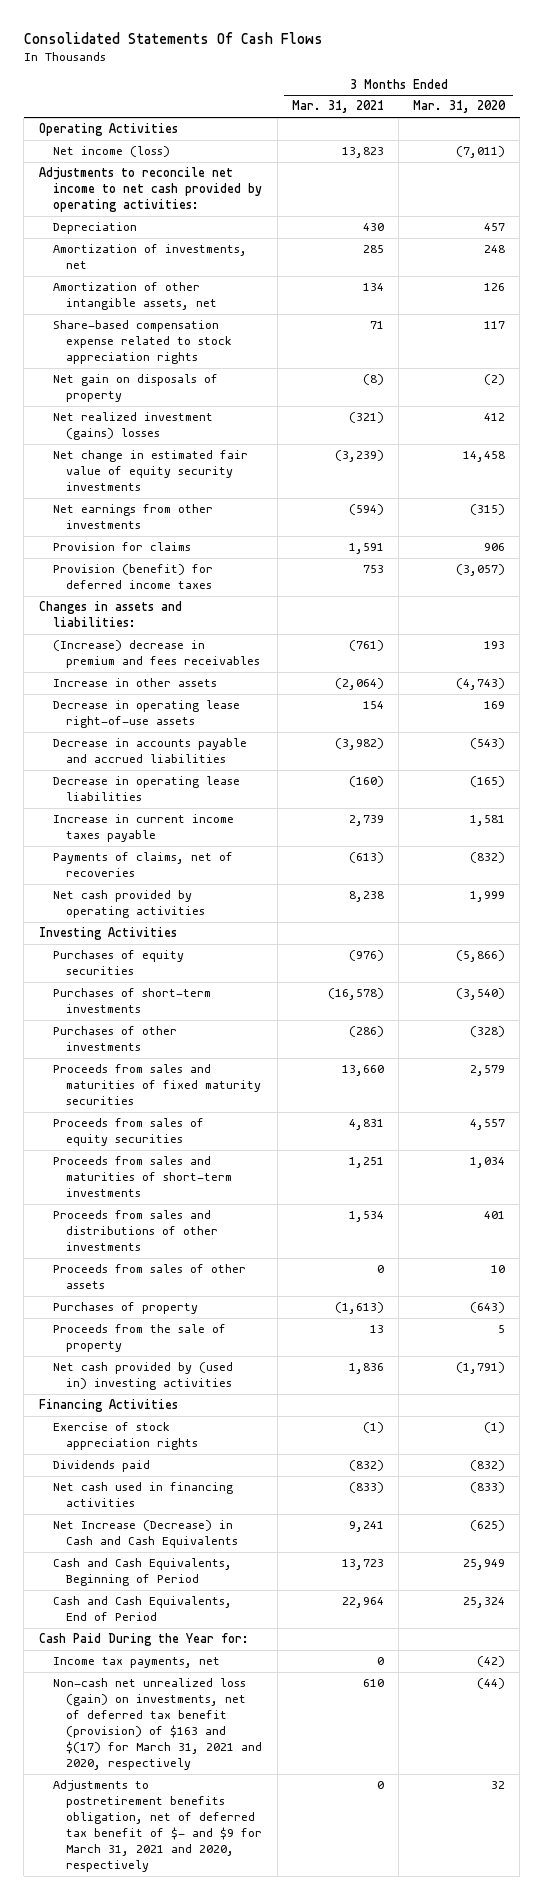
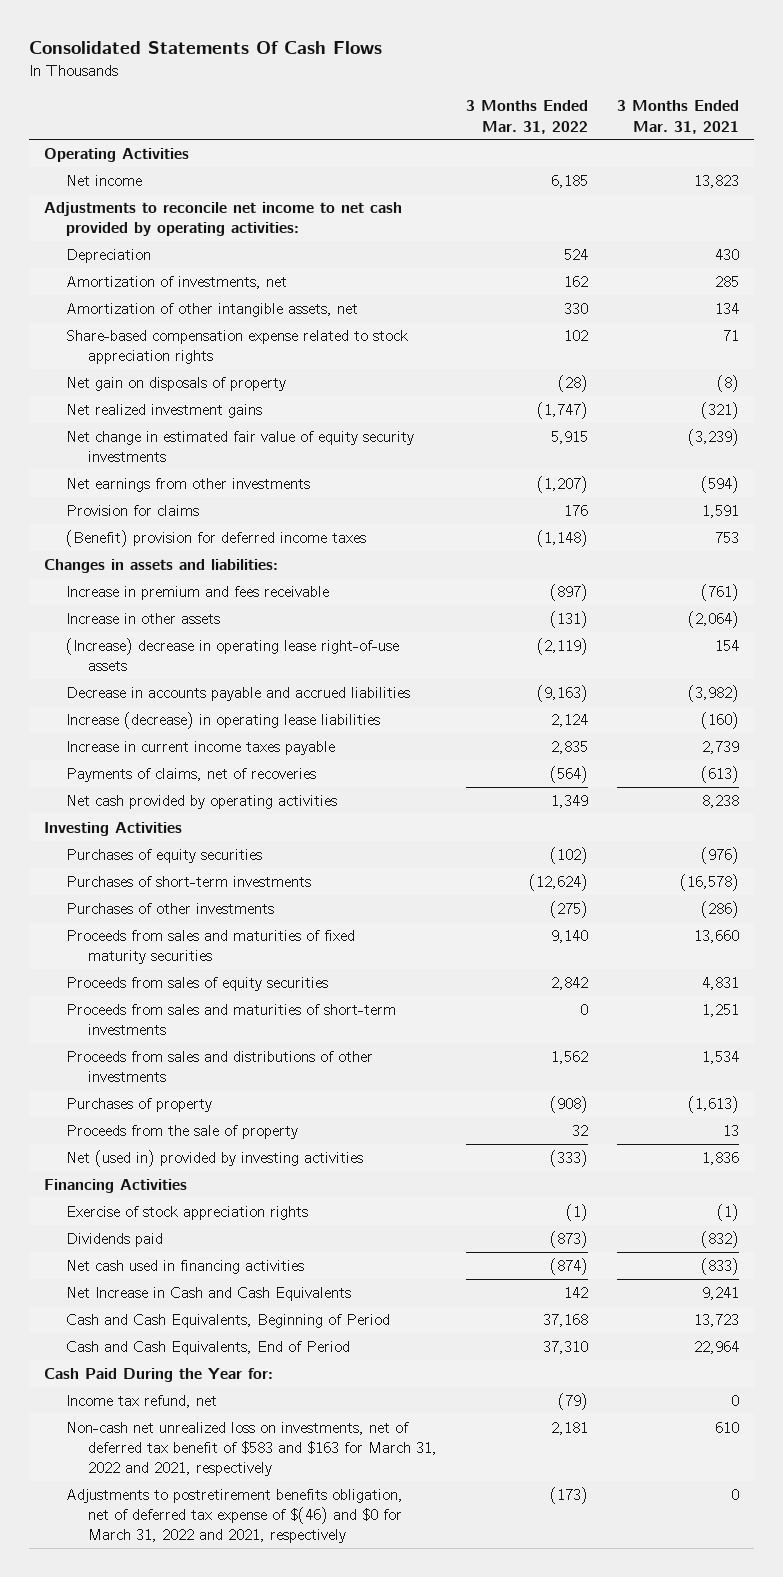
[413,100,507,114] Mar. 31, 2020 -> none
none -> [466,100,589,134] 3 Months Ended Mar. 31, 2022
[52,146,170,158] Net income (loss) -> [66,174,143,186] Net income
[52,412,213,441] Net realized investment (gains) losses -> [66,403,263,418] Net realized investment gains
[52,564,213,590] Provision (benefit) for deferred income taxes -> [66,529,367,547] (Benefit) provision for deferred income taxes
[52,640,261,669] (Increase) decrease in premium and fees receivables -> [66,585,330,600] Increase in premium and fees receivable
[52,700,240,729] Decrease in operating lease right-of-use assets -> [66,637,400,672] (Increase) decrease in operating lease right-of-use assets
[52,776,240,802] Decrease in operating lease liabilities -> [66,711,381,729] Increase (decrease) in operating lease liabilities
[52,1264,246,1290] Proceeds from sales of other assets -> none
[52,1362,233,1391] Net cash provided by (used in) investing activities -> [66,1149,364,1167] Net (used in) provided by investing activities
[52,1520,239,1549] Net Increase (Decrease) in Cash and Cash Equivalents -> [66,1286,352,1301] Net Increase in Cash and Cash Equivalents
[52,1657,220,1669] Income tax payments, net -> [66,1394,218,1408] Income tax refund, net
[52,1678,263,1771] Non-cash net unrealized loss (gain) on investments, net of deferred tax benefit (provision) of $163 and $(17) for March 31, 2021 and 2020, respectively -> [66,1421,438,1477] Non-cash net unrealized loss on investments, net of deferred tax benefit of $583 and $163 for March 31, 2022 and 2021, respectively
[52,1780,263,1873] Adjustments to postretirement benefits obligation, net of deferred tax benefit of $- and $9 for March 31, 2021 and 2020, respectively -> [66,1488,404,1544] Adjustments to postretirement benefits obligation, net of deferred tax expense of $(46) and $0 for March 31, 2022 and 2021, respectively

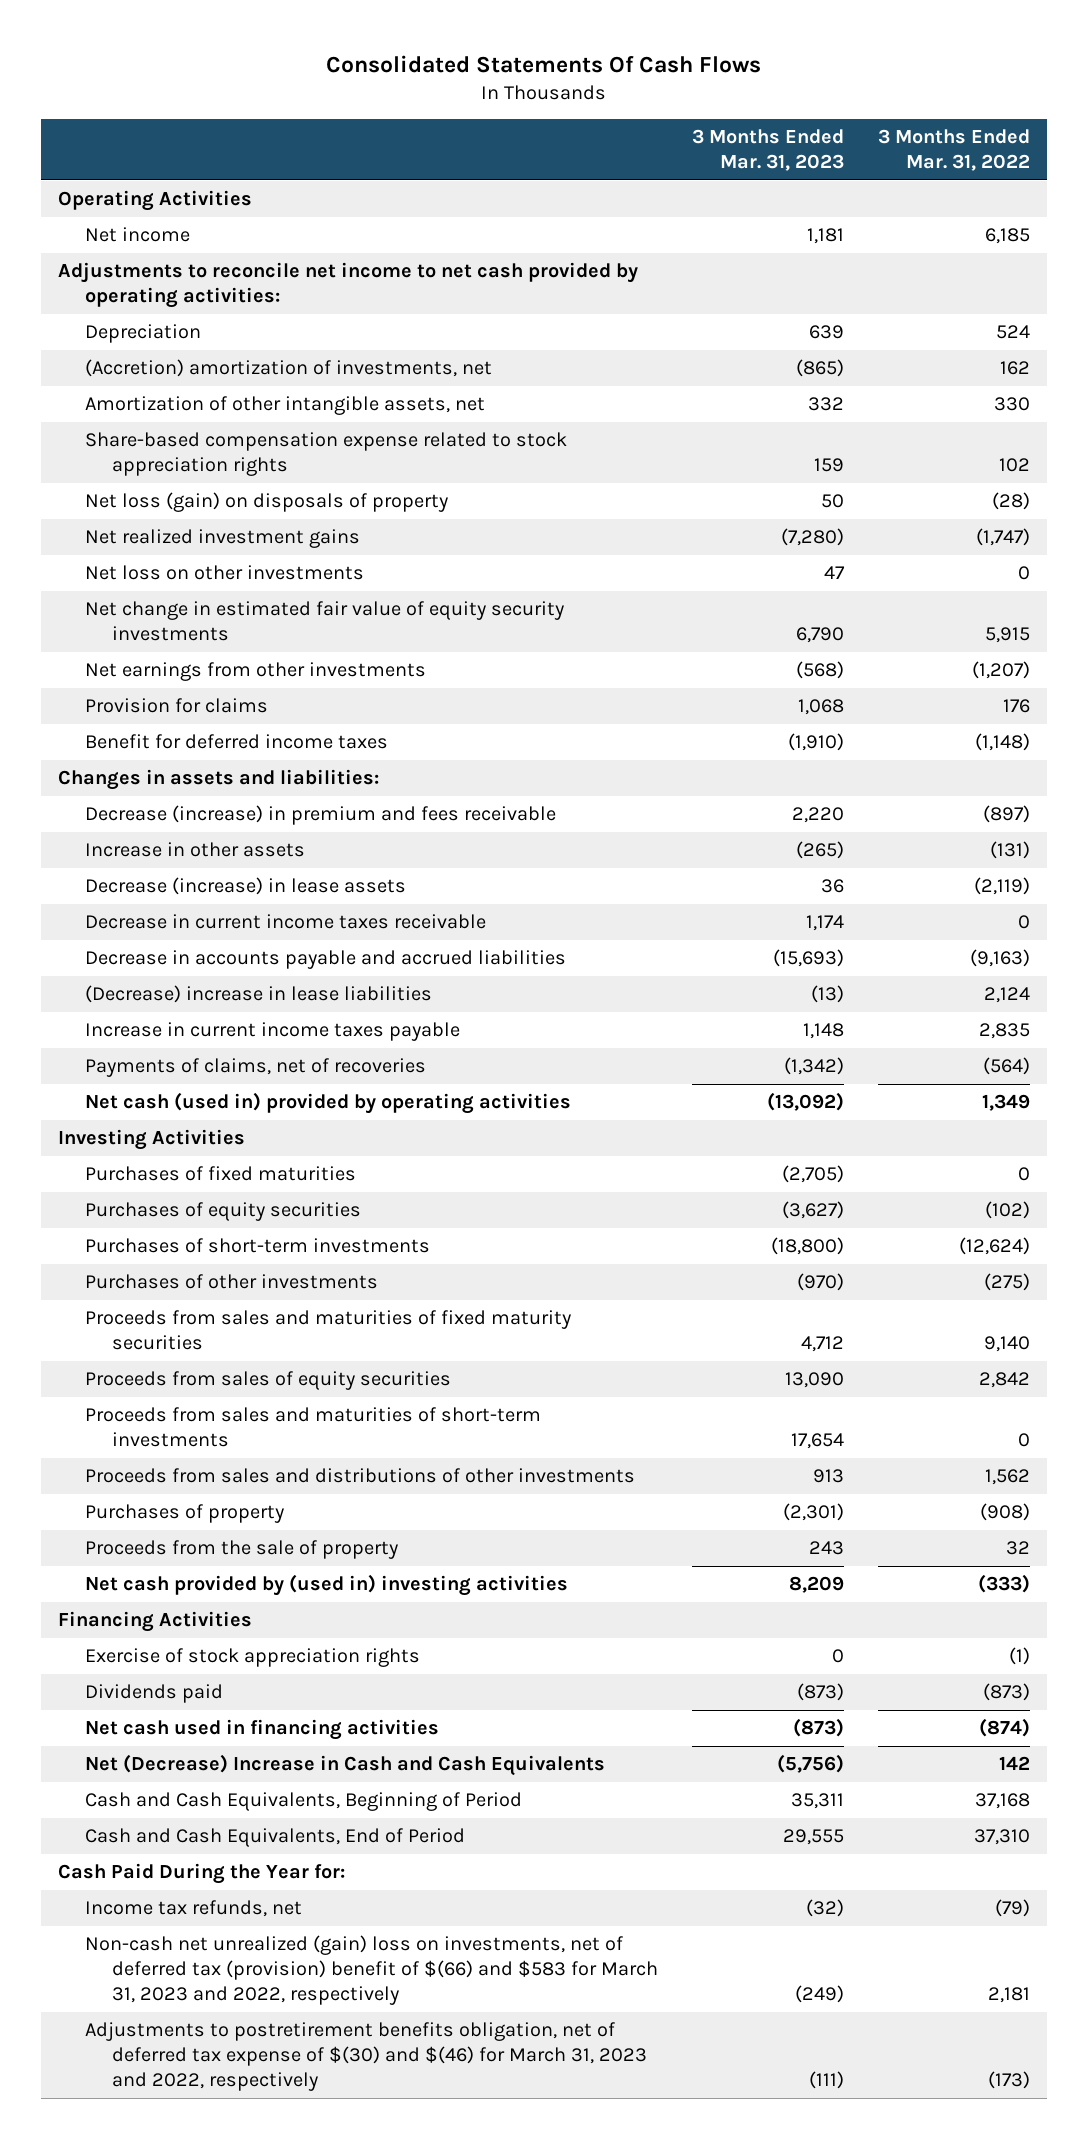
[617,100,740,134] 3 Months Ended Mar. 31, 2021 -> none
none -> [692,128,845,171] 3 Months Ended Mar. 31, 2023
[66,275,288,289] Amortization of investments, net -> [84,359,492,378] (Accretion) amortization of investments, net
[66,376,287,391] Net gain on disposals of property -> [84,492,448,513] Net loss (gain) on disposals of property
none -> [84,565,364,581] Net loss on other investments
[66,529,367,547] (Benefit) provision for deferred income taxes -> [84,734,388,750] Benefit for deferred income taxes
[66,585,330,600] Increase in premium and fees receivable -> [84,805,556,826] Decrease (increase) in premium and fees receivable
[66,637,400,672] (Increase) decrease in operating lease right-of-use assets -> [84,877,406,896] Decrease (increase) in lease assets
none -> [84,914,486,930] Decrease in current income taxes receivable
[66,711,381,729] Increase (decrease) in operating lease liabilities -> [84,985,432,1004] (Decrease) increase in lease liabilities
[66,794,338,809] Net cash provided by operating activities -> [84,1092,571,1115] Net cash (used in) provided by operating activities
none -> [84,1166,356,1182] Purchases of fixed maturities
[66,1149,364,1167] Net (used in) provided by investing activities -> [84,1574,568,1597] Net cash provided by (used in) investing activities
[66,1286,352,1301] Net Increase in Cash and Cash Equivalents -> [84,1754,605,1777] Net (Decrease) Increase in Cash and Cash Equivalents
[66,1394,218,1408] Income tax refund, net -> [84,1900,302,1918] Income tax refunds, net
[66,1421,438,1477] Non-cash net unrealized loss on investments, net of deferred tax benefit of $583 and $163 for March 31, 2022 and 2021, respectively -> [84,1935,659,2006] Non-cash net unrealized (gain) loss on investments, net of deferred tax (provision) benefit of $(66) and $583 for March 31, 2023 and 2022, respectively
[66,1488,404,1544] Adjustments to postretirement benefits obligation, net of deferred tax expense of $(46) and $0 for March 31, 2022 and 2021, respectively -> [84,2022,648,2092] Adjustments to postretirement benefits obligation, net of deferred tax expense of $(30) and $(46) for March 31, 2023 and 2022, respectively

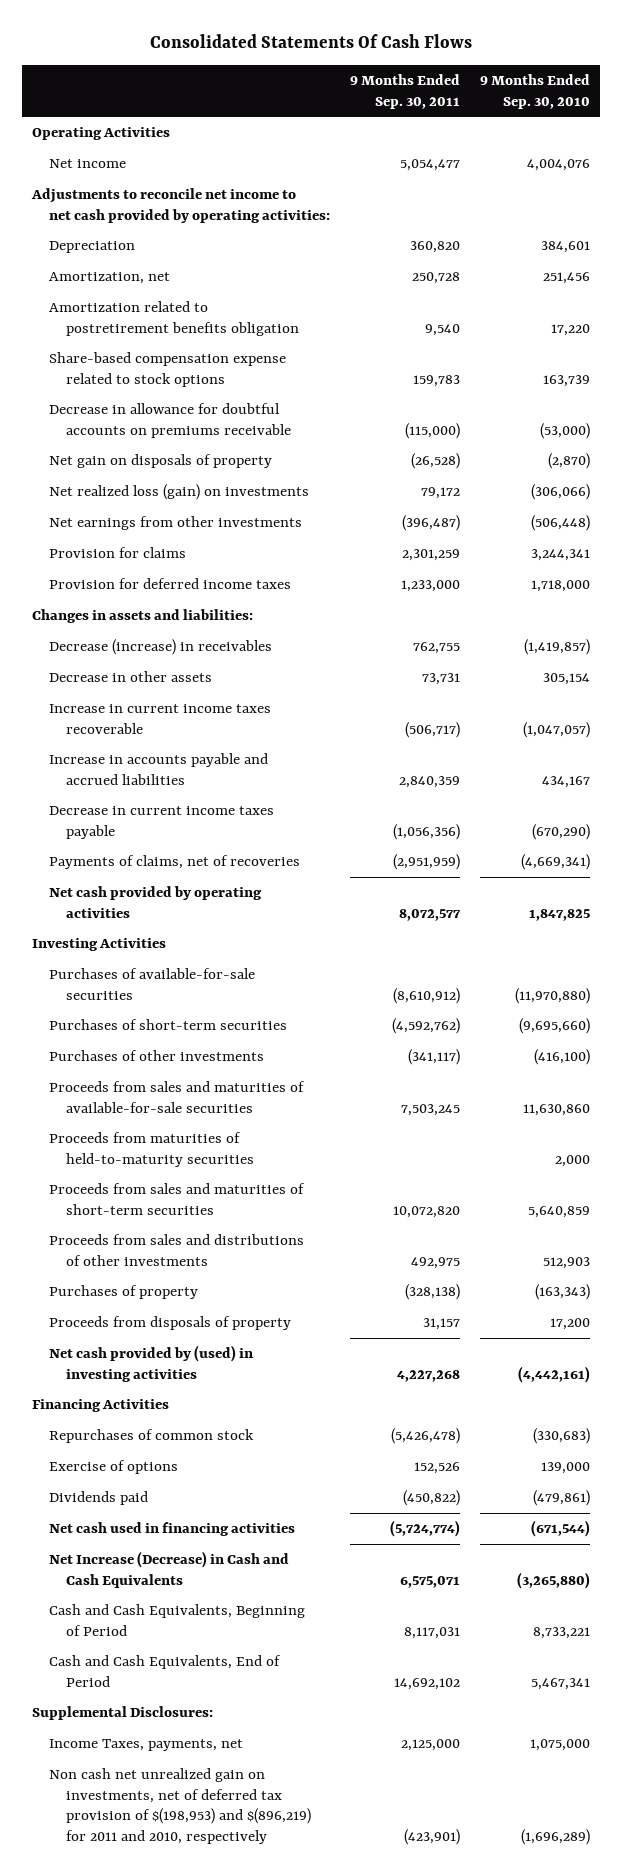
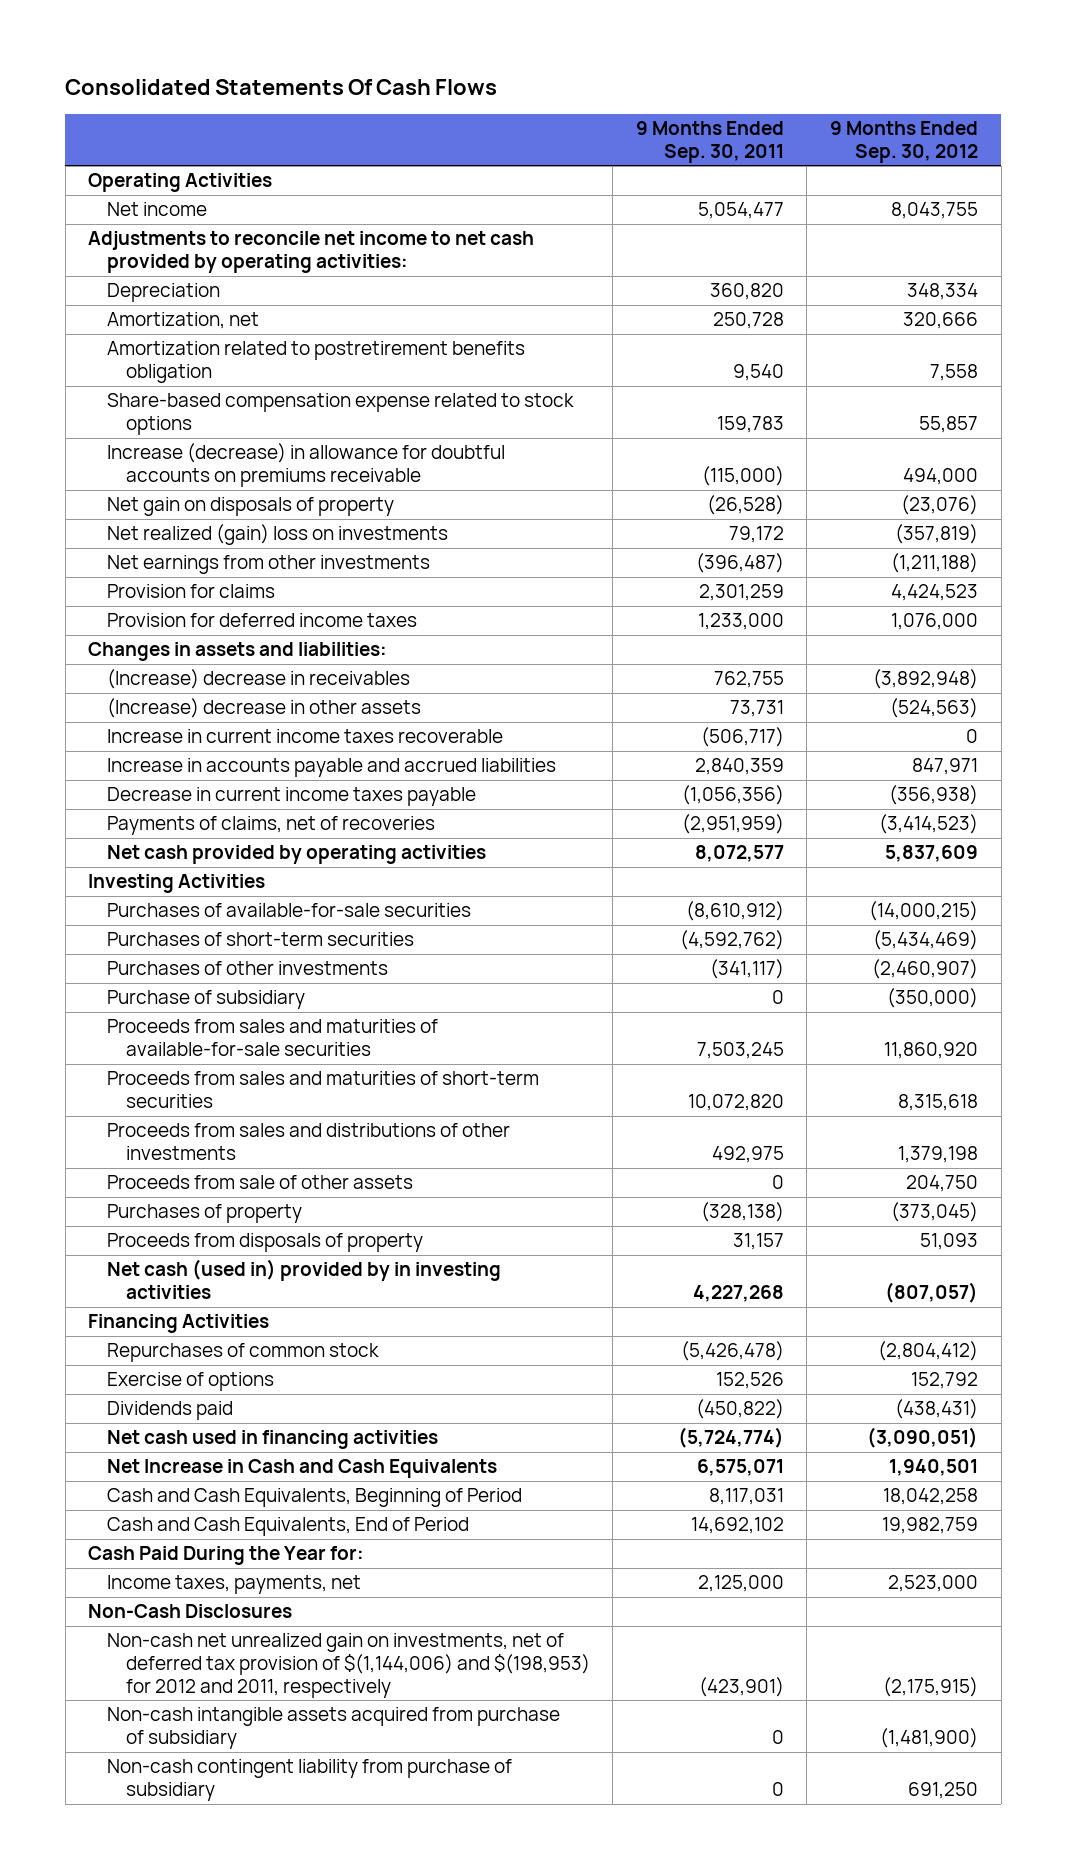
[479,74,590,109] 9 Months Ended Sep. 30, 2010 -> none
none -> [830,121,979,163] 9 Months Ended Sep. 30, 2012
[48,403,292,438] Decrease in allowance for doubtful accounts on premiums receivable -> [106,443,505,488] Increase (decrease) in allowance for doubtful accounts on premiums receivable
[48,484,309,501] Net realized loss (gain) on investments -> [106,524,448,546] Net realized (gain) loss on investments
[48,639,272,656] Decrease (increase) in receivables -> [106,669,410,690] (Increase) decrease in receivables
[48,671,212,683] Decrease in other assets -> [106,698,421,719] (Increase) decrease in other assets
none -> [106,990,305,1010] Purchase of subsidiary
[48,1132,255,1167] Proceeds from maturities of held-to-maturity securities -> none
none -> [106,1175,413,1190] Proceeds from sale of other assets
[48,1345,253,1382] Net cash provided by (used) in investing activities -> [106,1259,501,1300] Net cash (used in) provided by in investing activities
[48,1551,289,1588] Net Increase (Decrease) in Cash and Cash Equivalents -> [106,1459,497,1479] Net Increase in Cash and Cash Equivalents
[31,1706,213,1721] Supplemental Disclosures: -> none
none -> [88,1546,365,1566] Cash Paid During the Year for:
[48,1739,243,1752] Income Taxes, payments, net -> [106,1575,361,1595] Income taxes, payments, net
none -> [88,1604,293,1619] Non-Cash Disclosures
[48,1768,312,1844] Non cash net unrealized gain on investments, net of deferred tax provision of $(198,953) and $(896,219) for 2011 and 2010, respectively -> [106,1633,590,1698] Non-cash net unrealized gain on investments, net of deferred tax provision of $(1,144,006) and $(198,953) for 2012 and 2011, respectively
none -> [106,1707,560,1750] Non-cash intangible assets acquired from purchase of subsidiary
none -> [106,1759,512,1802] Non-cash contingent liability from purchase of subsidiary

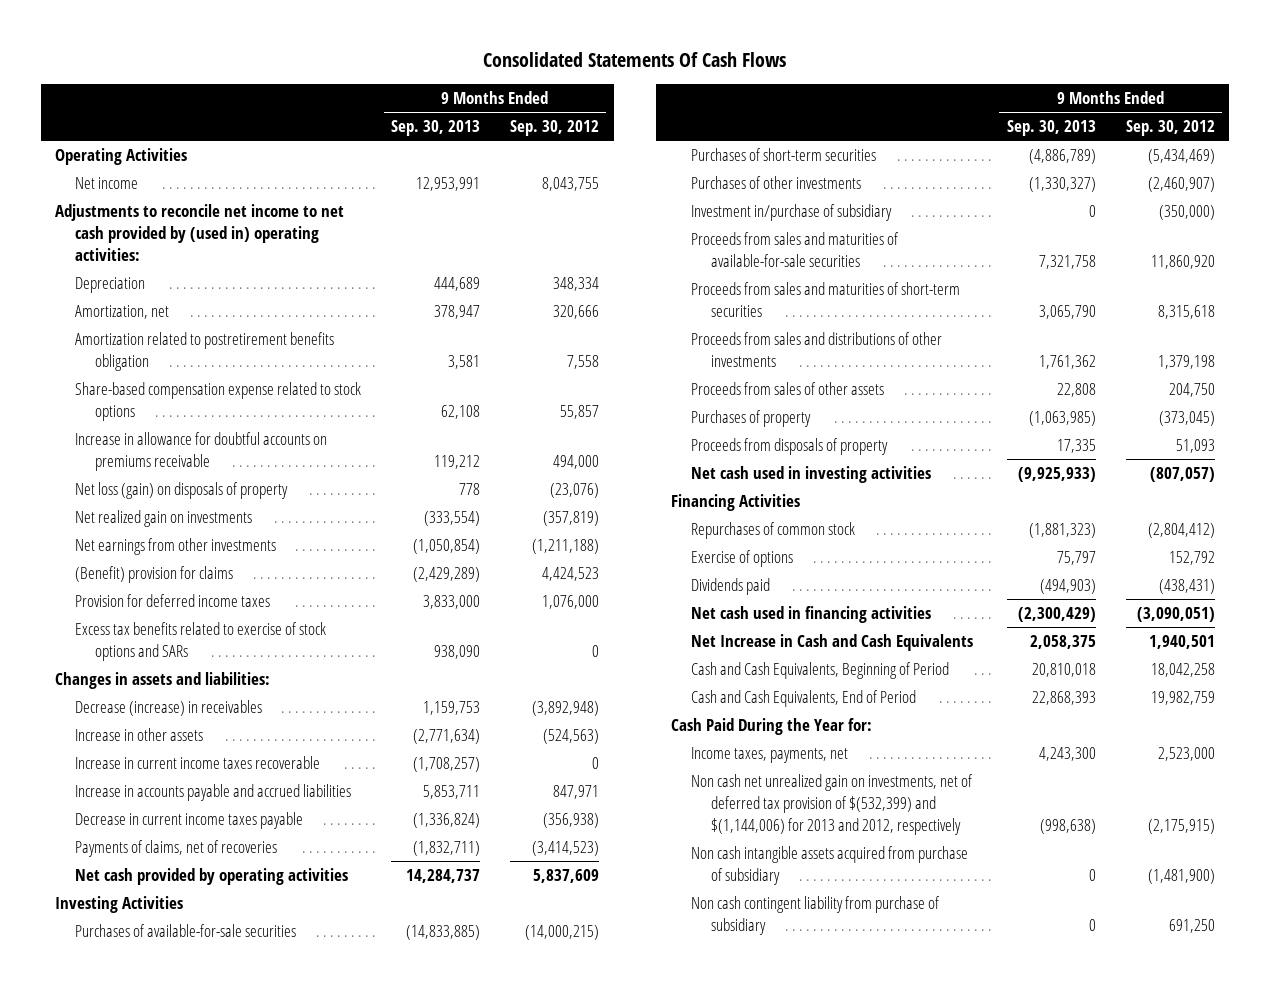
[635,121,784,163] 9 Months Ended Sep. 30, 2011 -> none
none -> [390,120,480,137] Sep. 30, 2013
[88,231,535,274] Adjustments to reconcile net income to net cash provided by operating activities: -> [55,204,345,262] Adjustments to reconcile net income to net cash provided by (used in) operating activities:
[106,443,505,488] Increase (decrease) in allowance for doubtful accounts on premiums receivable -> [75,432,328,472] Increase in allowance for doubtful accounts on premiums receivable
[106,497,394,517] Net gain on disposals of property -> [75,482,289,500] Net loss (gain) on disposals of property
[106,524,448,546] Net realized (gain) loss on investments -> [75,510,253,528] Net realized gain on investments
[106,584,275,599] Provision for claims -> [75,566,234,584] (Benefit) provision for claims
none -> [75,622,327,662] Excess tax benefits related to exercise of stock options and SARs
[106,669,410,690] (Increase) decrease in receivables -> [75,700,263,717] Decrease (increase) in receivables
[106,698,421,719] (Increase) decrease in other assets -> [75,728,204,742] Increase in other assets
[106,990,305,1010] Purchase of subsidiary -> [690,204,892,222] Investment in/purchase of subsidiary
[106,1175,413,1190] Proceeds from sale of other assets -> [690,382,884,396] Proceeds from sales of other assets
[106,1259,501,1300] Net cash (used in) provided by in investing activities -> [690,466,931,484] Net cash used in investing activities
[88,1604,293,1619] Non-Cash Disclosures -> none
[106,1633,590,1698] Non-cash net unrealized gain on investments, net of deferred tax provision of $(1,144,006) and $(198,953) for 2012 and 2011, respectively -> [690,774,973,836] Non cash net unrealized gain on investments, net of deferred tax provision of $(532,399) and $(1,144,006) for 2013 and 2012, respectively
[106,1707,560,1750] Non-cash intangible assets acquired from purchase of subsidiary -> [690,846,968,886] Non cash intangible assets acquired from purchase of subsidiary
[106,1759,512,1802] Non-cash contingent liability from purchase of subsidiary -> [690,896,940,936] Non cash contingent liability from purchase of subsidiary

